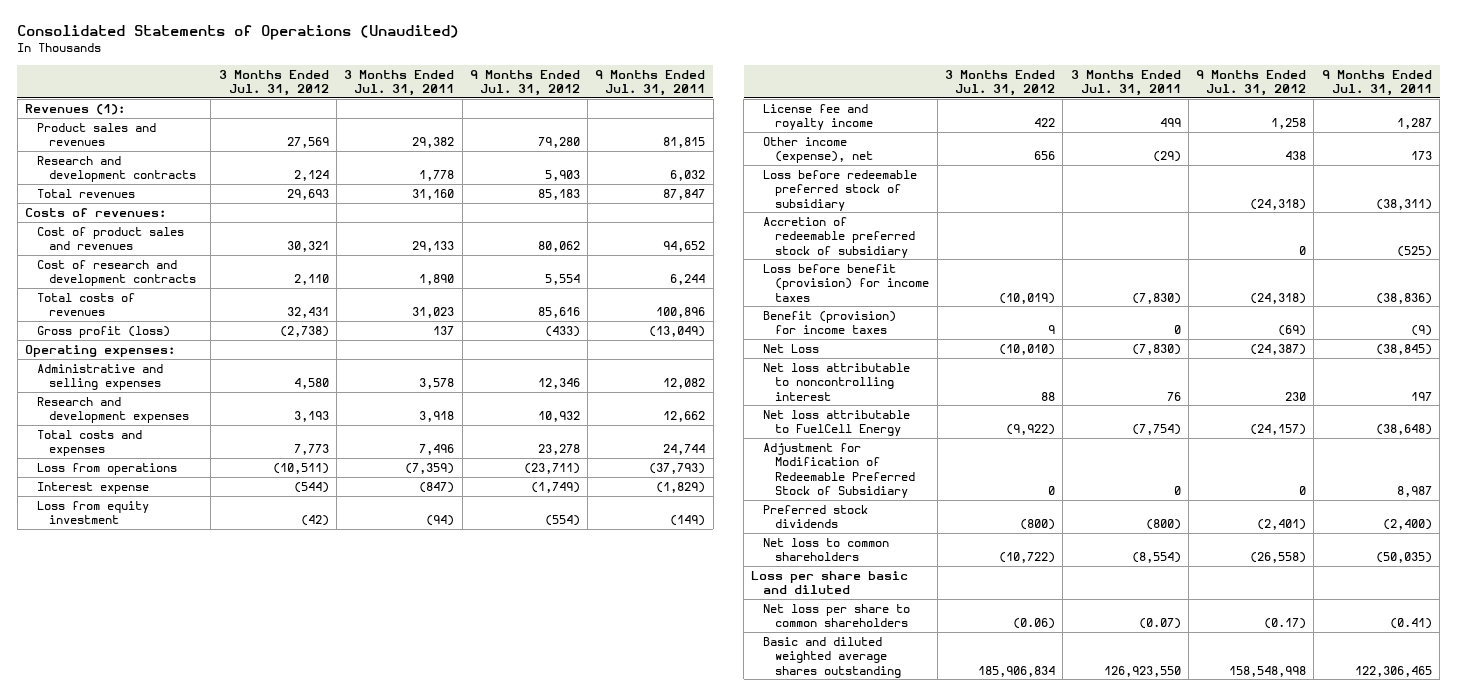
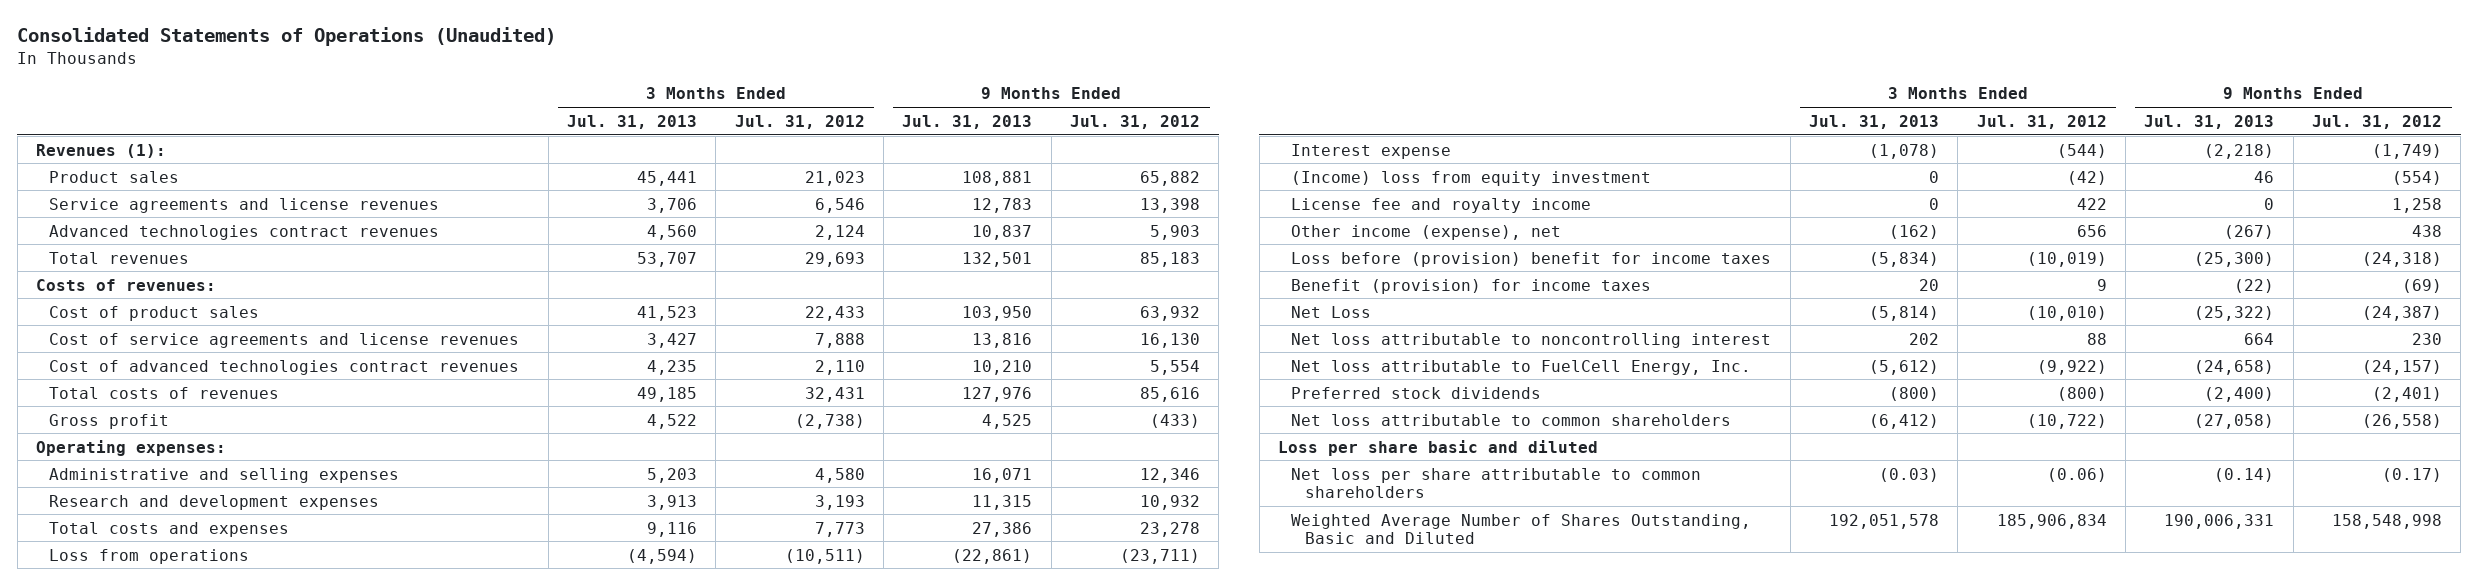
[344,69,455,96] 3 Months Ended Jul. 31, 2011 -> none
[595,69,706,96] 9 Months Ended Jul. 31, 2011 -> none
none -> [567,114,698,129] Jul. 31, 2013
none -> [902,114,1033,129] Jul. 31, 2013
[37,123,157,147] Product sales and revenues -> [49,170,180,183] Product sales
[286,137,329,149] 27,569 -> [804,170,865,186] 21,023
[537,137,580,149] 79,280 -> [1140,170,1201,186] 65,882
none -> [49,197,440,213] Service agreements and license revenues
[37,156,197,183] Research and development contracts -> [49,224,440,240] Advanced technologies contract revenues
[37,227,185,251] Cost of product sales and revenues -> [49,305,260,321] Cost of product sales
[286,241,329,253] 30,321 -> [804,305,865,321] 22,433
[537,241,580,253] 80,062 -> [1140,305,1201,321] 63,932
none -> [49,332,520,348] Cost of service agreements and license revenues
[37,260,197,287] Cost of research and development contracts -> [49,359,520,375] Cost of advanced technologies contract revenues
[37,326,171,339] Gross profit (loss) -> [49,413,170,429] Gross profit
[37,501,150,525] Loss from equity investment -> [1291,170,1652,186] (Income) loss from equity investment
[763,170,918,211] Loss before redeemable preferred stock of subsidiary -> none
[763,217,916,258] Accretion of redeemable preferred stock of subsidiary -> none
[763,264,930,302] Loss before benefit (provision) for income taxes -> [1291,251,1772,267] Loss before (provision) benefit for income taxes
[763,443,916,498] Adjustment for Modification of Redeemable Preferred Stock of Subsidiary -> none
[763,410,911,437] Net loss attributable to FuelCell Energy -> [1291,359,1752,375] Net loss attributable to FuelCell Energy, Inc.
[763,538,890,562] Net loss to common shareholders -> [1291,413,1732,426] Net loss attributable to common shareholders
[763,604,911,628] Net loss per share to common shareholders -> [1291,467,1702,499] Net loss per share attributable to common shareholders
[763,637,902,678] Basic and diluted weighted average shares outstanding -> [1291,513,1752,545] Weighted Average Number of Shares Outstanding, Basic and Diluted

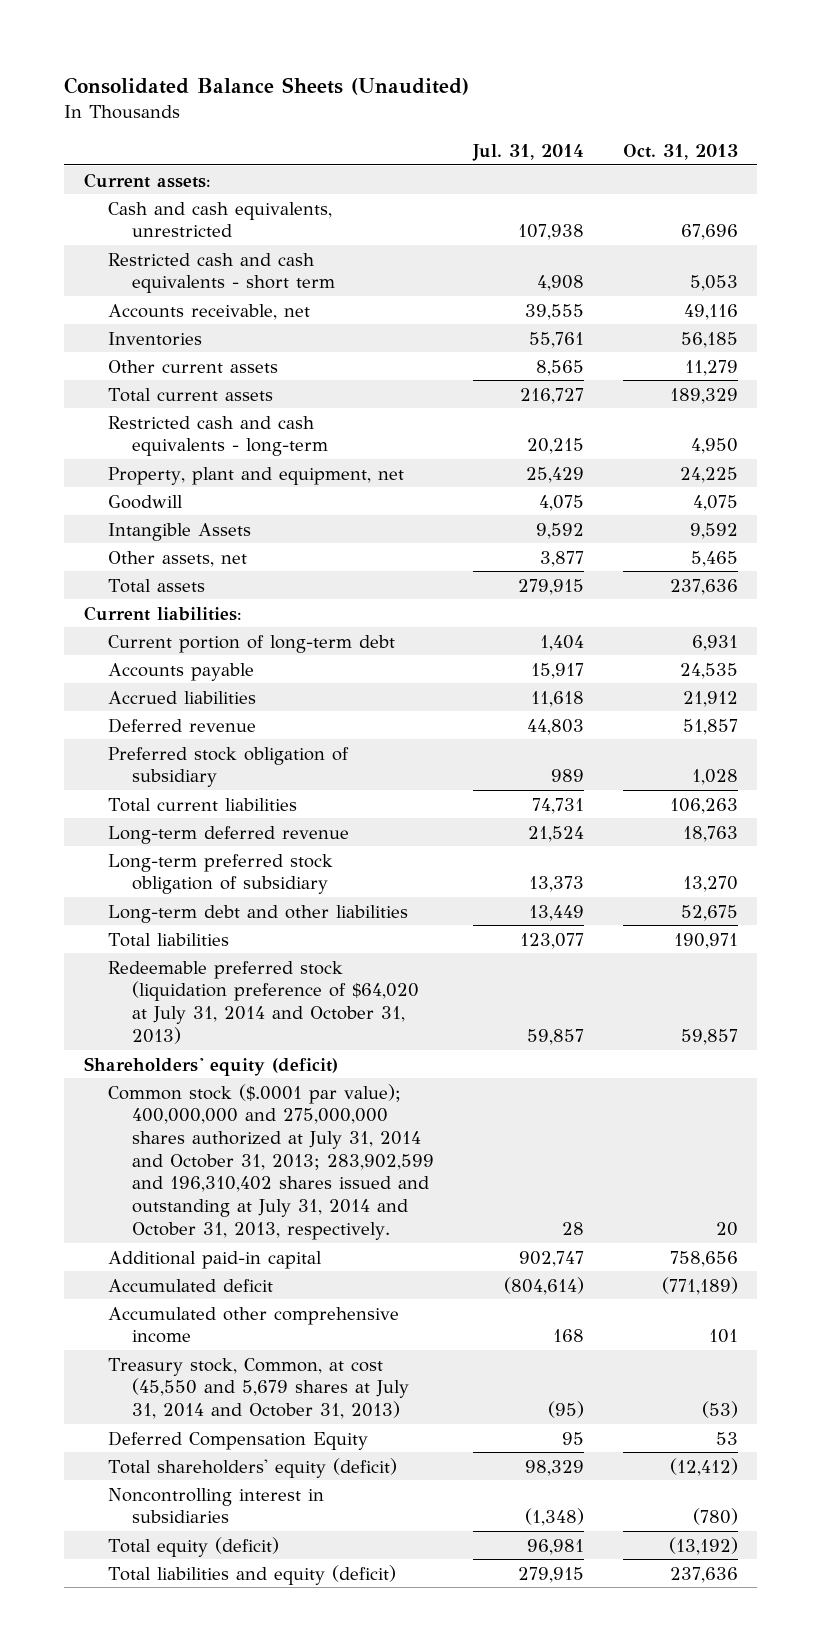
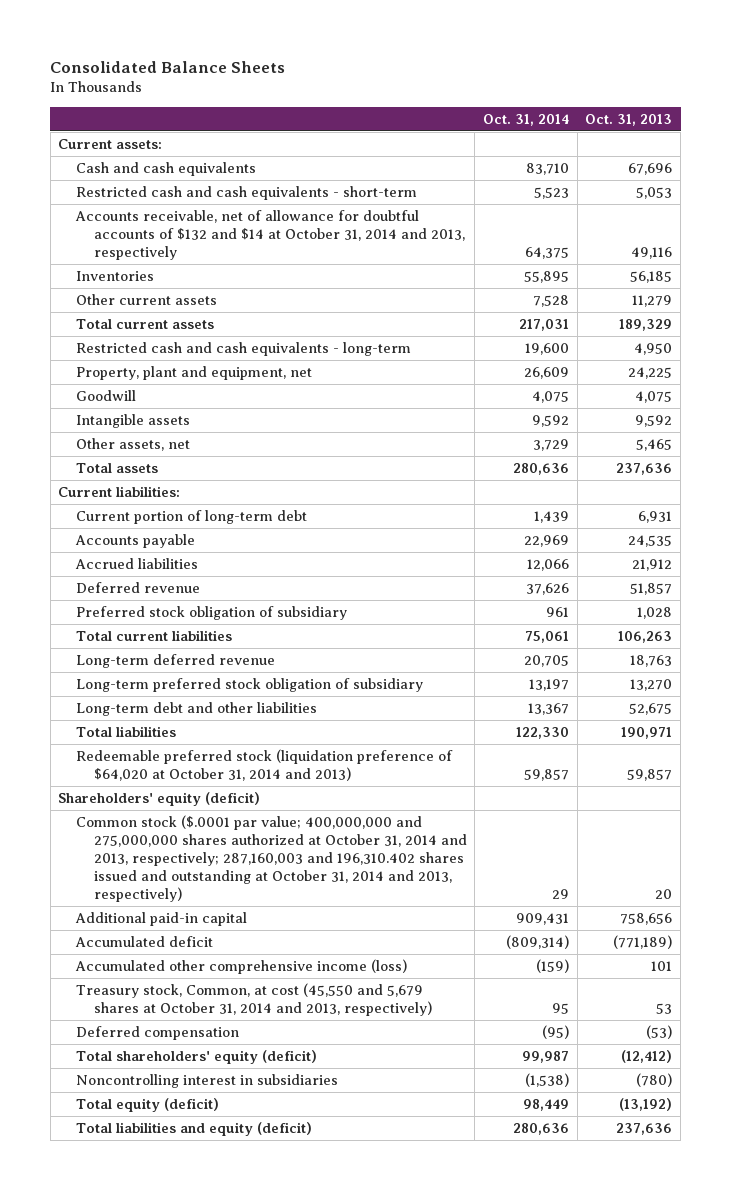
[64,77,470,96] Consolidated Balance Sheets (Unaudited) -> [50,60,286,73] Consolidated Balance Sheets
[471,143,584,161] Jul. 31, 2014 -> none
none -> [482,113,569,126] Oct. 31, 2014
[107,201,332,238] Cash and cash equivalents, unrestricted -> [75,162,256,177] Cash and cash equivalents
[107,252,335,294] Restricted cash and cash equivalents - short term -> [75,186,417,201] Restricted cash and cash equivalents - short-term
[107,303,310,320] Accounts receivable, net -> [74,210,465,261] Accounts receivable, net of allowance for doubtful accounts of $132 and $14 at October 31, 2014 and 2013, respectively
[107,522,251,541] Intangible Assets -> [75,414,190,429] Intangible assets
[107,960,419,1044] Redeemable preferred stock (liquidation preference of $64,020 at July 31, 2014 and October 31, 2013) -> [75,749,453,782] Redeemable preferred stock (liquidation preference of $64,020 at October 31, 2014 and 2013)
[107,1083,434,1240] Common stock ($.0001 par value); 400,000,000 and 275,000,000 shares authorized at July 31, 2014 and October 31, 2013; 283,902,599 and 196,310,402 shares issued and outstanding at July 31, 2014 and October 31, 2013, respectively. -> [75,815,467,903] Common stock ($.0001 par value; 400,000,000 and 275,000,000 shares authorized at October 31, 2014 and 2013, respectively; 287,160,003 and 196,310.402 shares issued and outstanding at October 31, 2014 and 2013, respectively)
[107,1306,399,1344] Accumulated other comprehensive income -> [74,959,407,975] Accumulated other comprehensive income (loss)
[107,1357,409,1419] Treasury stock, Common, at cost (45,550 and 5,679 shares at July 31, 2014 and October 31, 2013) -> [75,983,432,1017] Treasury stock, Common, at cost (45,550 and 5,679 shares at October 31, 2014 and 2013, respectively)
[701,1400,738,1418] (53) -> [656,1003,673,1015] 53
[107,1430,368,1450] Deferred Compensation Equity -> [75,1026,239,1041] Deferred compensation
[715,1431,738,1445] 53 -> [646,1025,673,1040] (53)

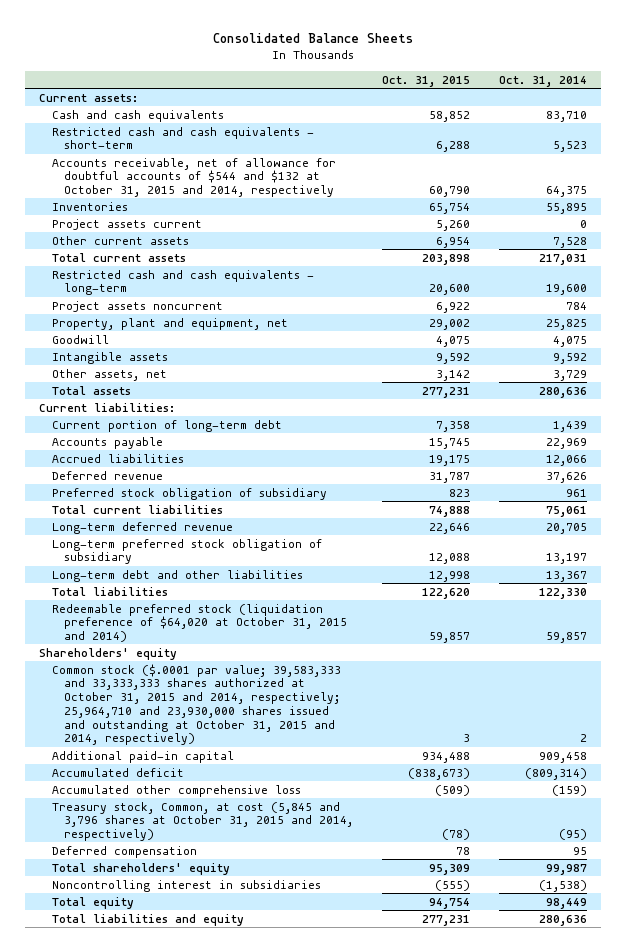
[585,113,673,126] Oct. 31, 2013 -> none
none -> [381,75,470,87] Oct. 31, 2015
[74,210,465,261] Accounts receivable, net of allowance for doubtful accounts of $132 and $14 at October 31, 2014 and 2013, respectively -> [51,157,336,198] Accounts receivable, net of allowance for doubtful accounts of $544 and $132 at October 31, 2015 and 2014, respectively
none -> [51,218,202,230] Project assets current
none -> [51,300,223,312] Project assets noncurrent
[523,367,569,380] 26,609 -> [545,318,587,330] 25,825
[75,749,453,782] Redeemable preferred stock (liquidation preference of $64,020 at October 31, 2014 and 2013) -> [51,603,347,643] Redeemable preferred stock (liquidation preference of $64,020 at October 31, 2015 and 2014)
[58,792,261,807] Shareholders' equity (deficit) -> [39,647,178,660] Shareholders' equity
[75,815,467,903] Common stock ($.0001 par value; 400,000,000 and 275,000,000 shares authorized at October 31, 2014 and 2013, respectively; 287,160,003 and 196,310.402 shares issued and outstanding at October 31, 2014 and 2013, respectively) -> [51,663,341,746] Common stock ($.0001 par value; 39,583,333 and 33,333,333 shares authorized at October 31, 2015 and 2014, respectively; 25,964,710 and 23,930,000 shares issued and outstanding at October 31, 2015 and 2014, respectively)
[551,889,569,900] 29 -> [579,734,587,743] 2
[515,913,569,926] 909,431 -> [538,751,587,763] 909,458
[74,959,407,975] Accumulated other comprehensive income (loss) -> [51,784,301,797] Accumulated other comprehensive loss
[75,983,432,1017] Treasury stock, Common, at cost (45,550 and 5,679 shares at October 31, 2014 and 2013, respectively) -> [51,801,353,842] Treasury stock, Common, at cost (5,845 and 3,796 shares at October 31, 2015 and 2014, respectively)
[551,1003,569,1015] 95 -> [558,829,587,841] (95)
[541,1025,569,1040] (95) -> [572,846,587,855] 95
[75,1050,317,1065] Total shareholders' equity (deficit) -> [51,862,230,875] Total shareholders' equity
[75,1098,219,1113] Total equity (deficit) -> [51,896,134,909] Total equity
[75,1122,312,1137] Total liabilities and equity (deficit) -> [51,913,244,926] Total liabilities and equity

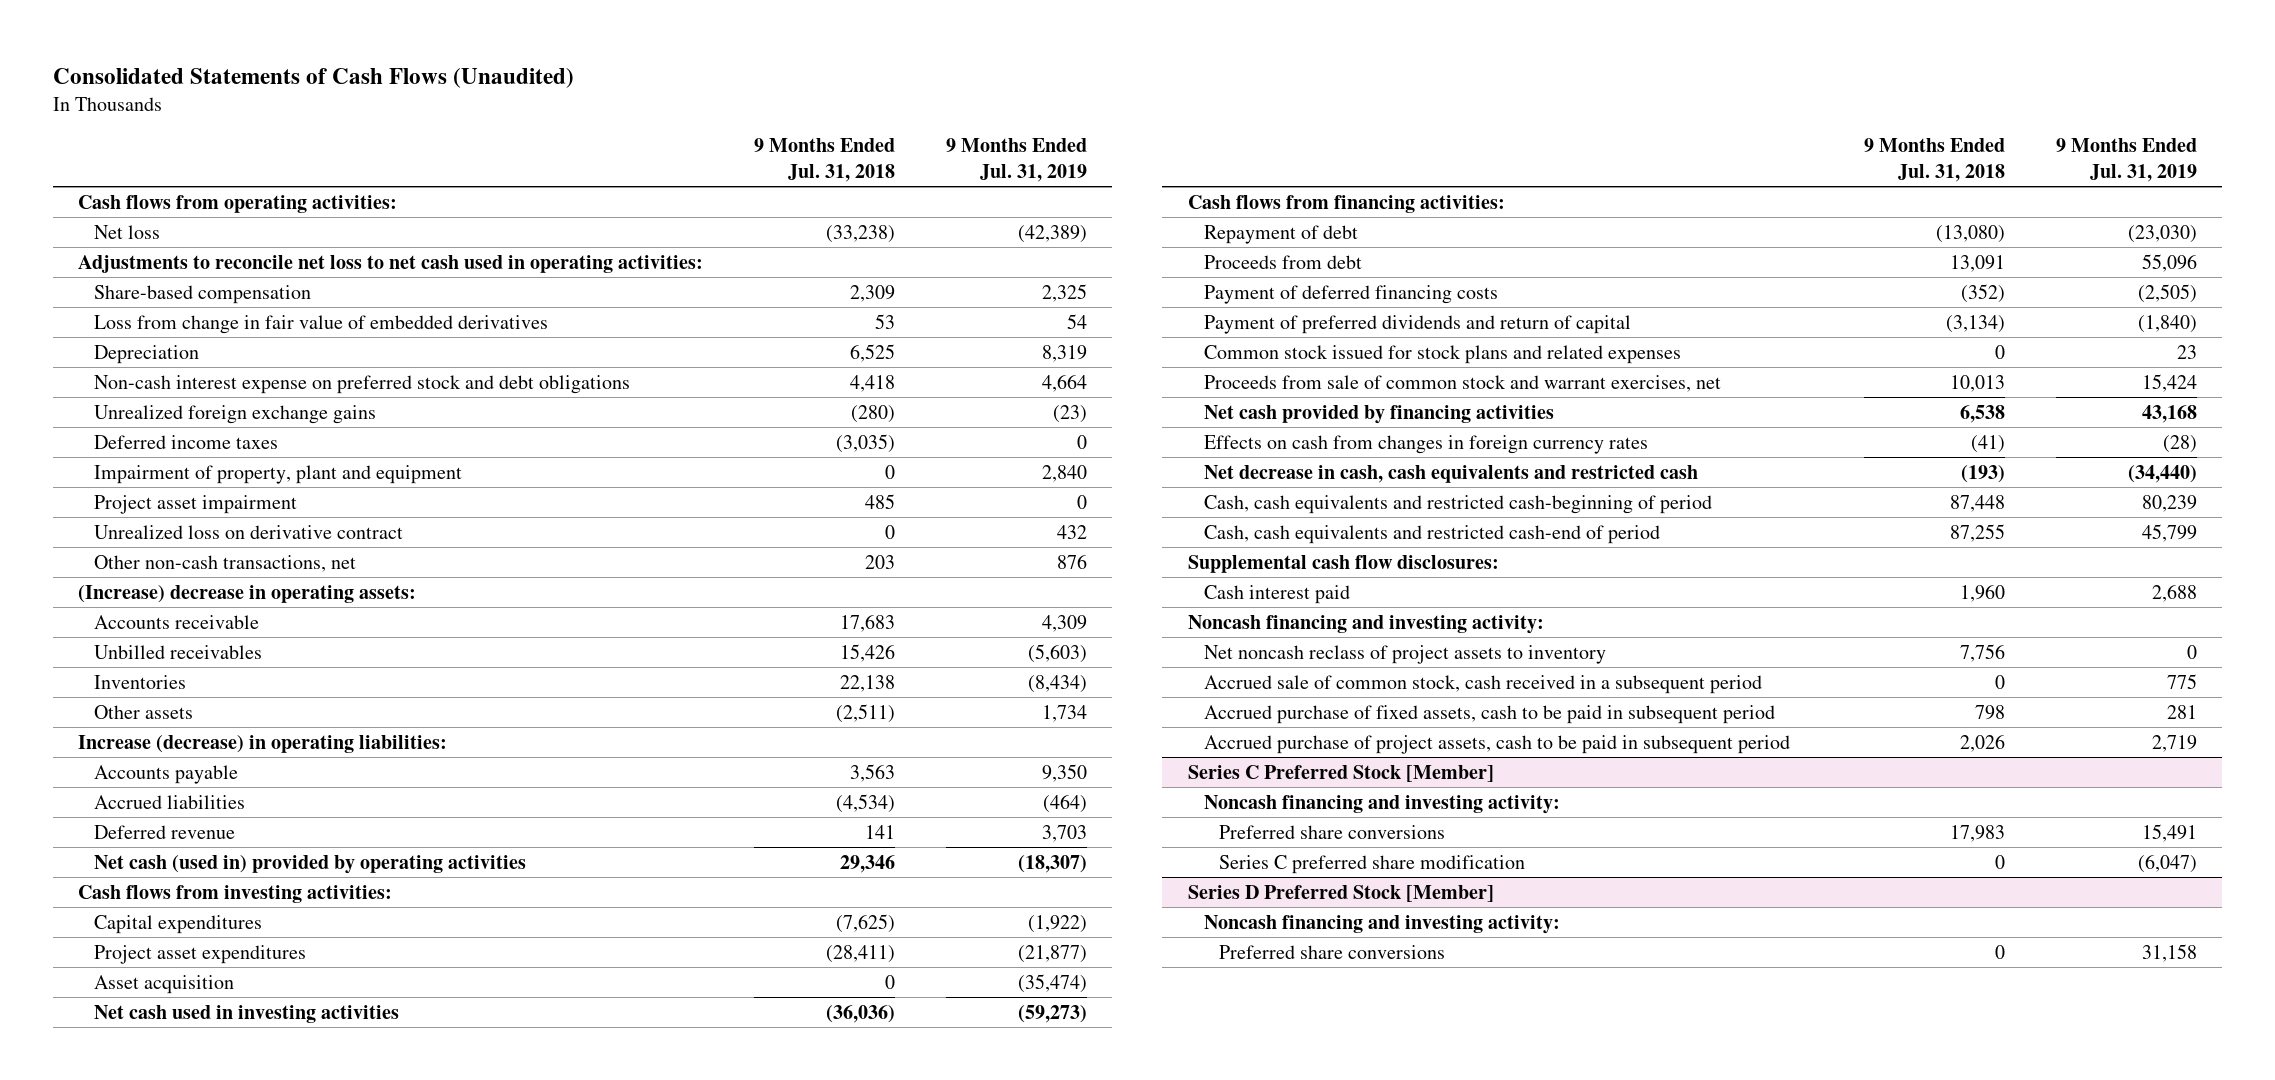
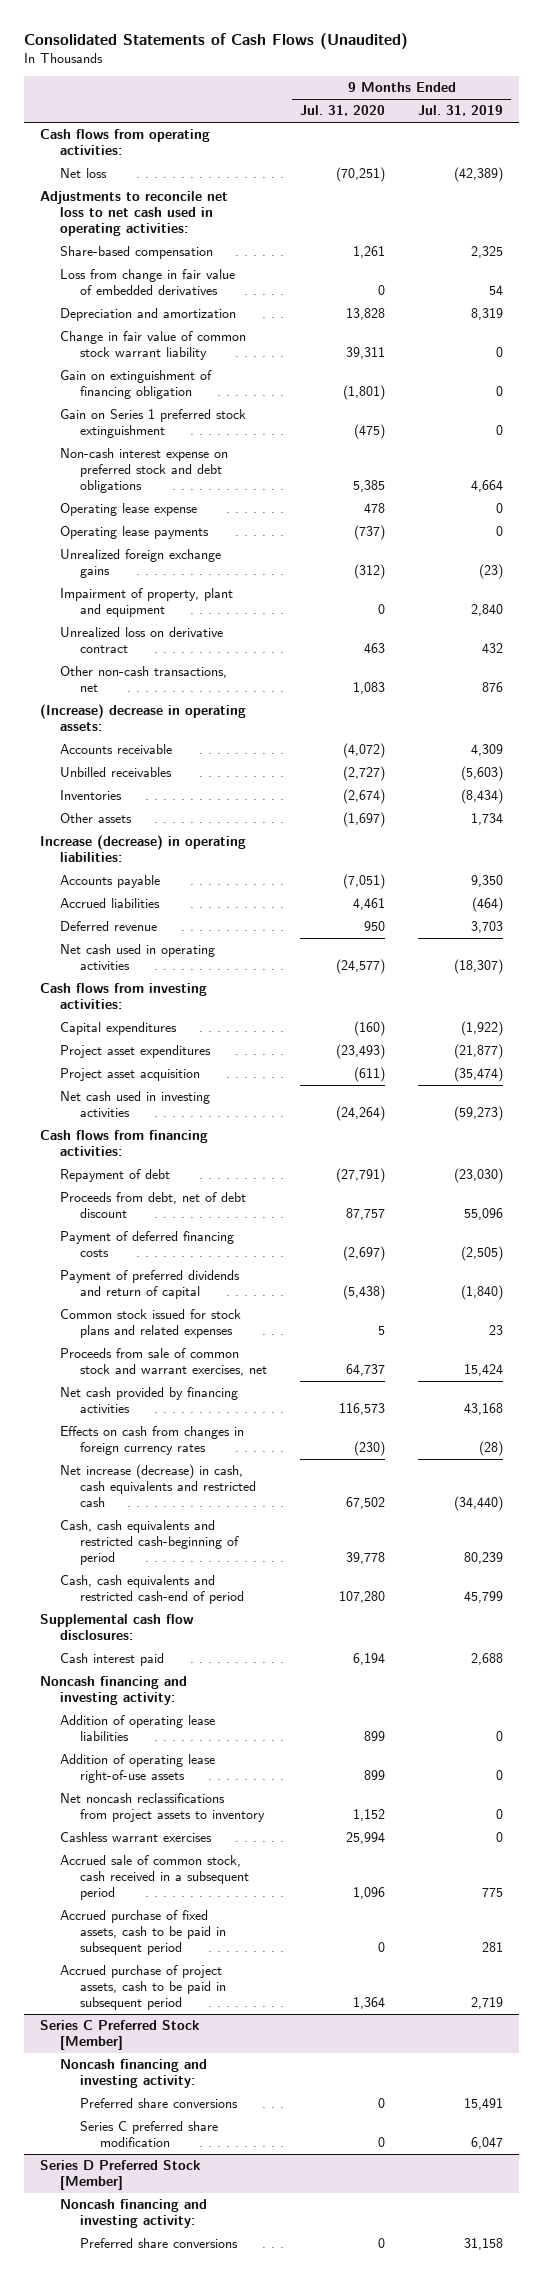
[754,138,896,182] 9 Months Ended Jul. 31, 2018 -> none
none -> [300,105,386,117] Jul. 31, 2020
[93,344,199,364] Depreciation -> [60,308,237,322] Depreciation and amortization
none -> [60,331,247,361] Change in fair value of common stock warrant liability
none -> [60,370,213,400] Gain on extinguishment of financing obligation
none -> [60,409,247,439] Gain on Series 1 preferred stock extinguishment
none -> [60,503,198,517] Operating lease expense
none -> [60,526,210,540] Operating lease payments
[93,434,278,449] Deferred income taxes -> none
[93,494,297,514] Project asset impairment -> none
[93,854,526,874] Net cash (used in) provided by operating activities -> [60,944,216,971] Net cash used in operating activities
[93,974,234,994] Asset acquisition -> [60,1068,201,1082] Project asset acquisition
[1203,254,1362,269] Proceeds from debt -> [60,1192,247,1219] Proceeds from debt, net of debt discount
[1203,464,1698,483] Net decrease in cash, cash equivalents and restricted cash -> [60,1464,257,1508] Net increase (decrease) in cash, cash equivalents and restricted cash
none -> [60,1715,216,1742] Addition of operating lease liabilities
none -> [60,1754,216,1784] Addition of operating lease right-of-use assets
[1203,644,1606,664] Net noncash reclass of project assets to inventory -> [60,1793,266,1823] Net noncash reclassifications from project assets to inventory
none -> [60,1832,213,1843] Cashless warrant exercises
[2137,853,2197,873] (6,047) -> [470,2137,503,2150] 6,047

